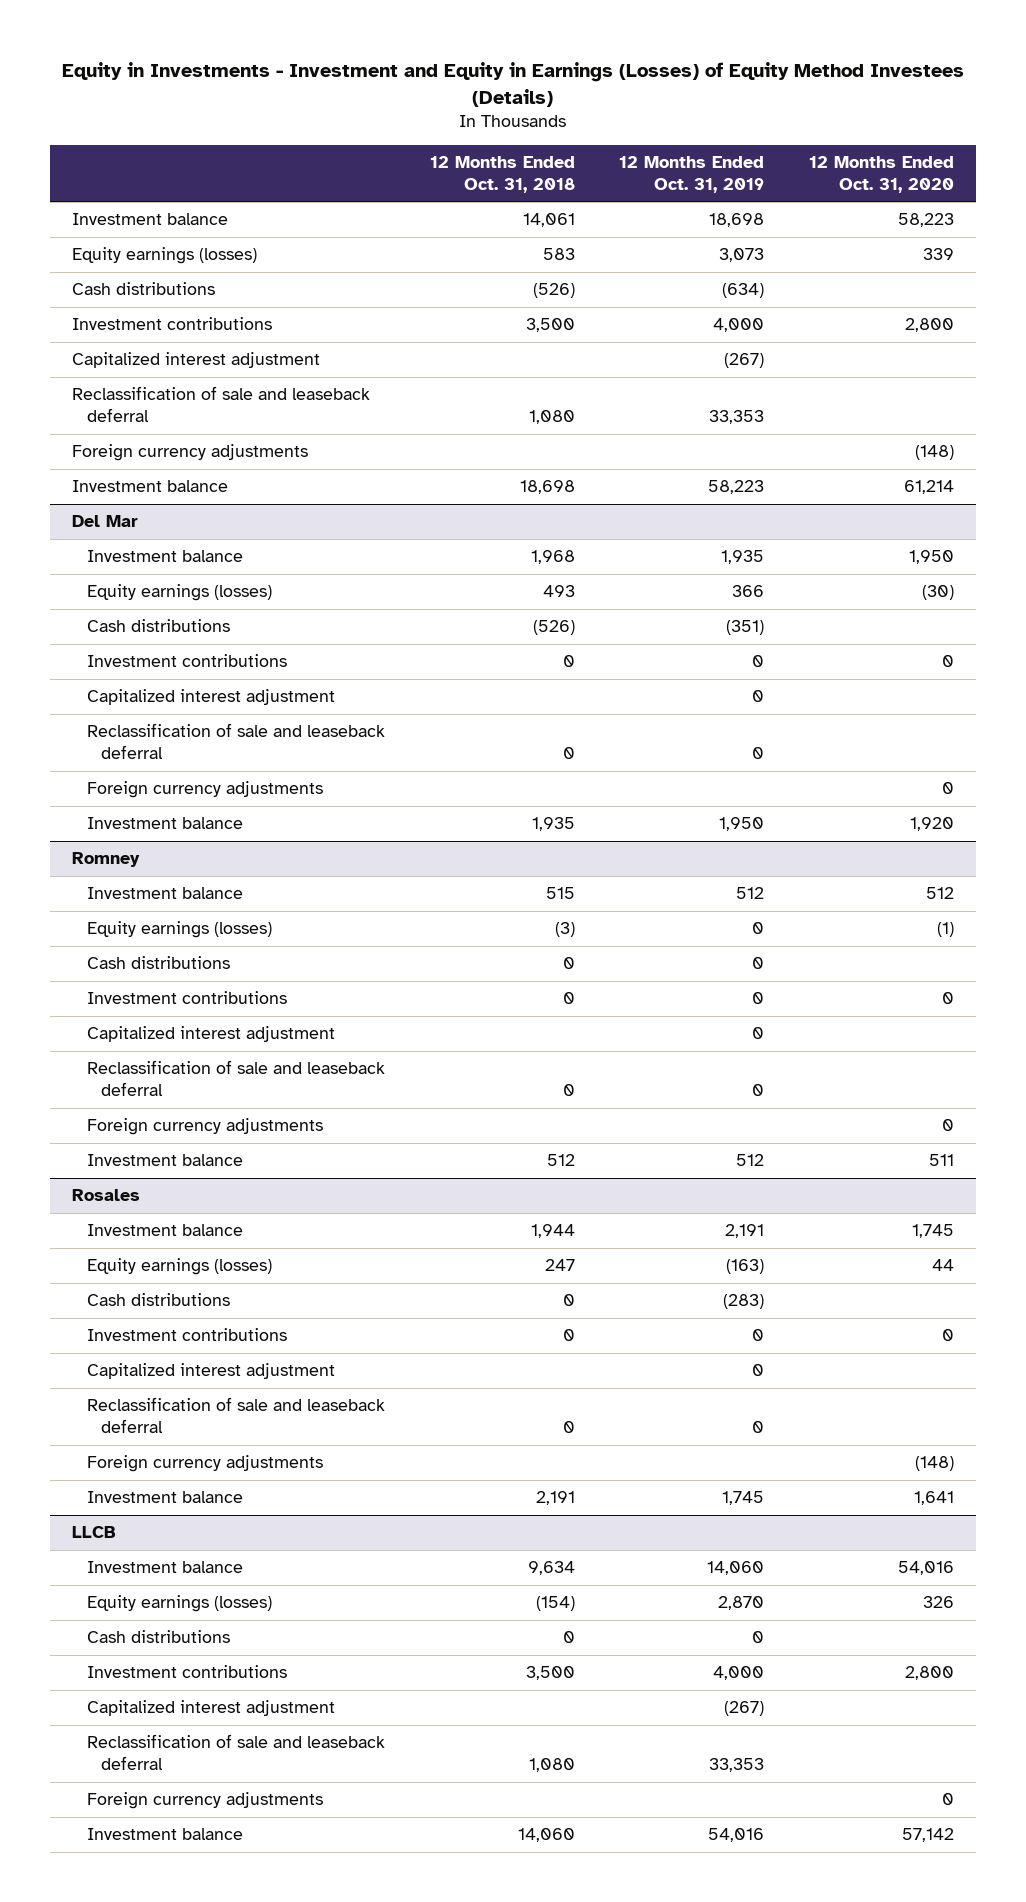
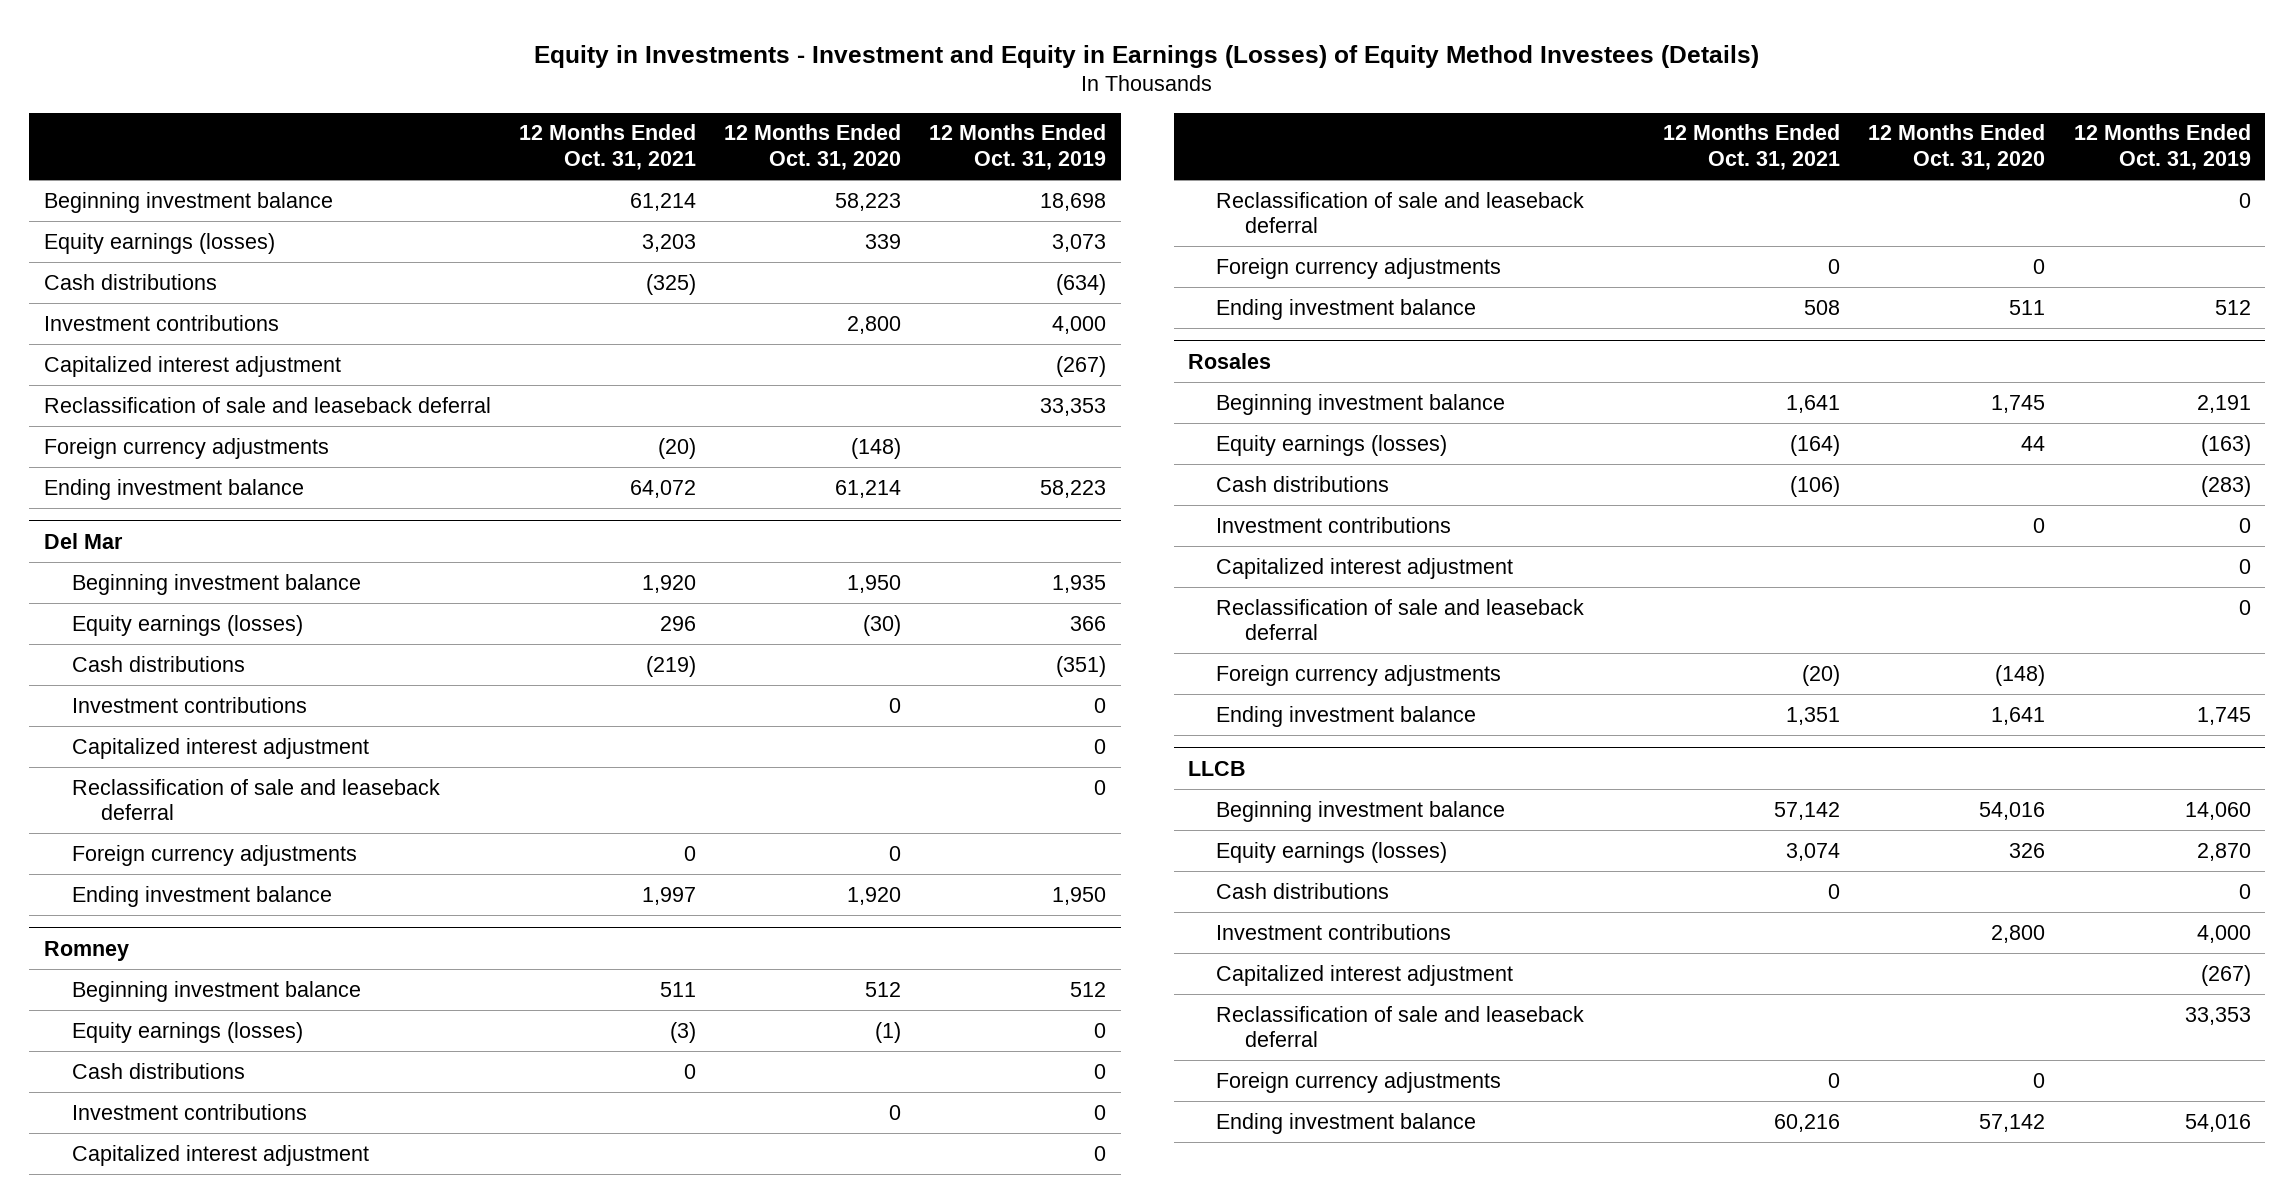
[429,155,575,193] 12 Months Ended Oct. 31, 2018 -> none
none -> [518,124,696,171] 12 Months Ended Oct. 31, 2021
[72,213,229,226] Investment balance -> [43,191,333,213] Beginning investment balance
[72,480,229,493] Investment balance -> [43,478,304,500] Ending investment balance
[86,550,243,563] Investment balance -> [72,573,362,595] Beginning investment balance
[86,817,243,830] Investment balance -> [72,885,333,907] Ending investment balance
[86,887,243,900] Investment balance -> [72,980,362,1002] Beginning investment balance
[86,1154,243,1167] Investment balance -> [1216,298,1477,320] Ending investment balance
[86,1224,243,1237] Investment balance -> [1216,393,1506,415] Beginning investment balance
[86,1491,243,1504] Investment balance -> [1216,705,1477,727] Ending investment balance
[86,1561,243,1574] Investment balance -> [1216,800,1506,822] Beginning investment balance
[86,1828,243,1841] Investment balance -> [1216,1112,1477,1134] Ending investment balance

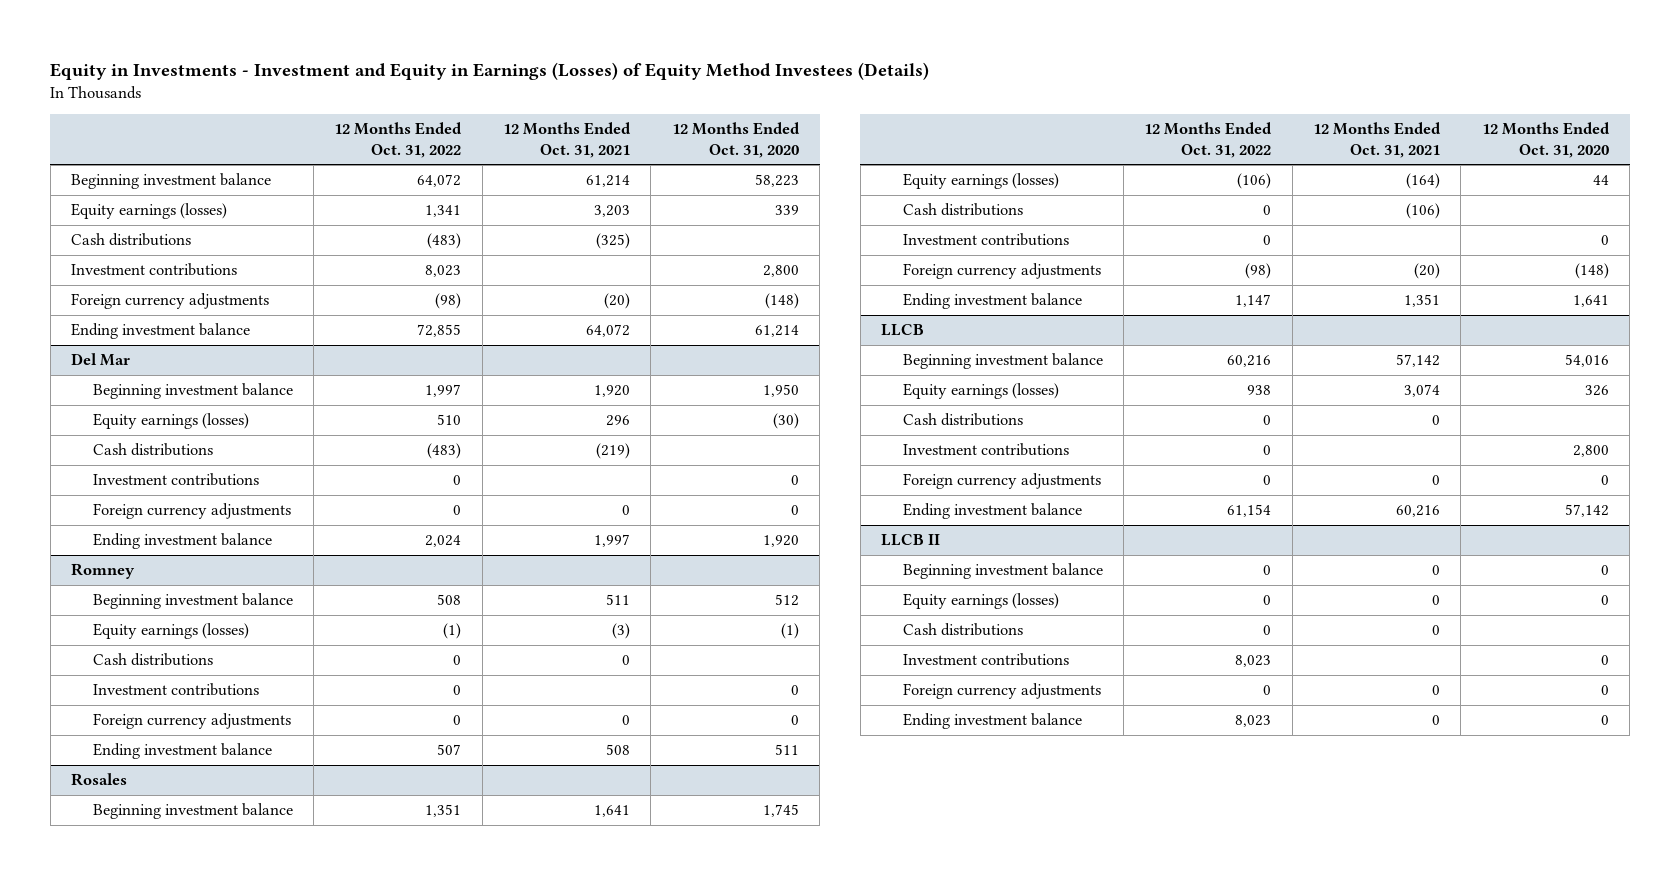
[929,124,1107,171] 12 Months Ended Oct. 31, 2019 -> none
none -> [334,122,463,158] 12 Months Ended Oct. 31, 2022
[43,355,341,377] Capitalized interest adjustment -> none
[43,396,491,413] Reclassification of sale and leaseback deferral -> none
[72,737,370,759] Capitalized interest adjustment -> none
[72,778,441,821] Reclassification of sale and leaseback deferral -> none
[72,1144,370,1166] Capitalized interest adjustment -> none
[1216,191,1585,234] Reclassification of sale and leaseback deferral -> none
[1216,557,1514,579] Capitalized interest adjustment -> none
[1216,598,1585,641] Reclassification of sale and leaseback deferral -> none
[1216,964,1514,986] Capitalized interest adjustment -> none
[1216,1005,1585,1048] Reclassification of sale and leaseback deferral -> none
none -> [881,534,941,547] LLCB II
none -> [902,563,1103,580] Beginning investment balance
none -> [902,593,1059,610] Equity earnings (losses)
none -> [902,623,1023,637] Cash distributions
none -> [902,653,1069,667] Investment contributions
none -> [902,683,1101,700] Foreign currency adjustments
none -> [902,713,1082,730] Ending investment balance

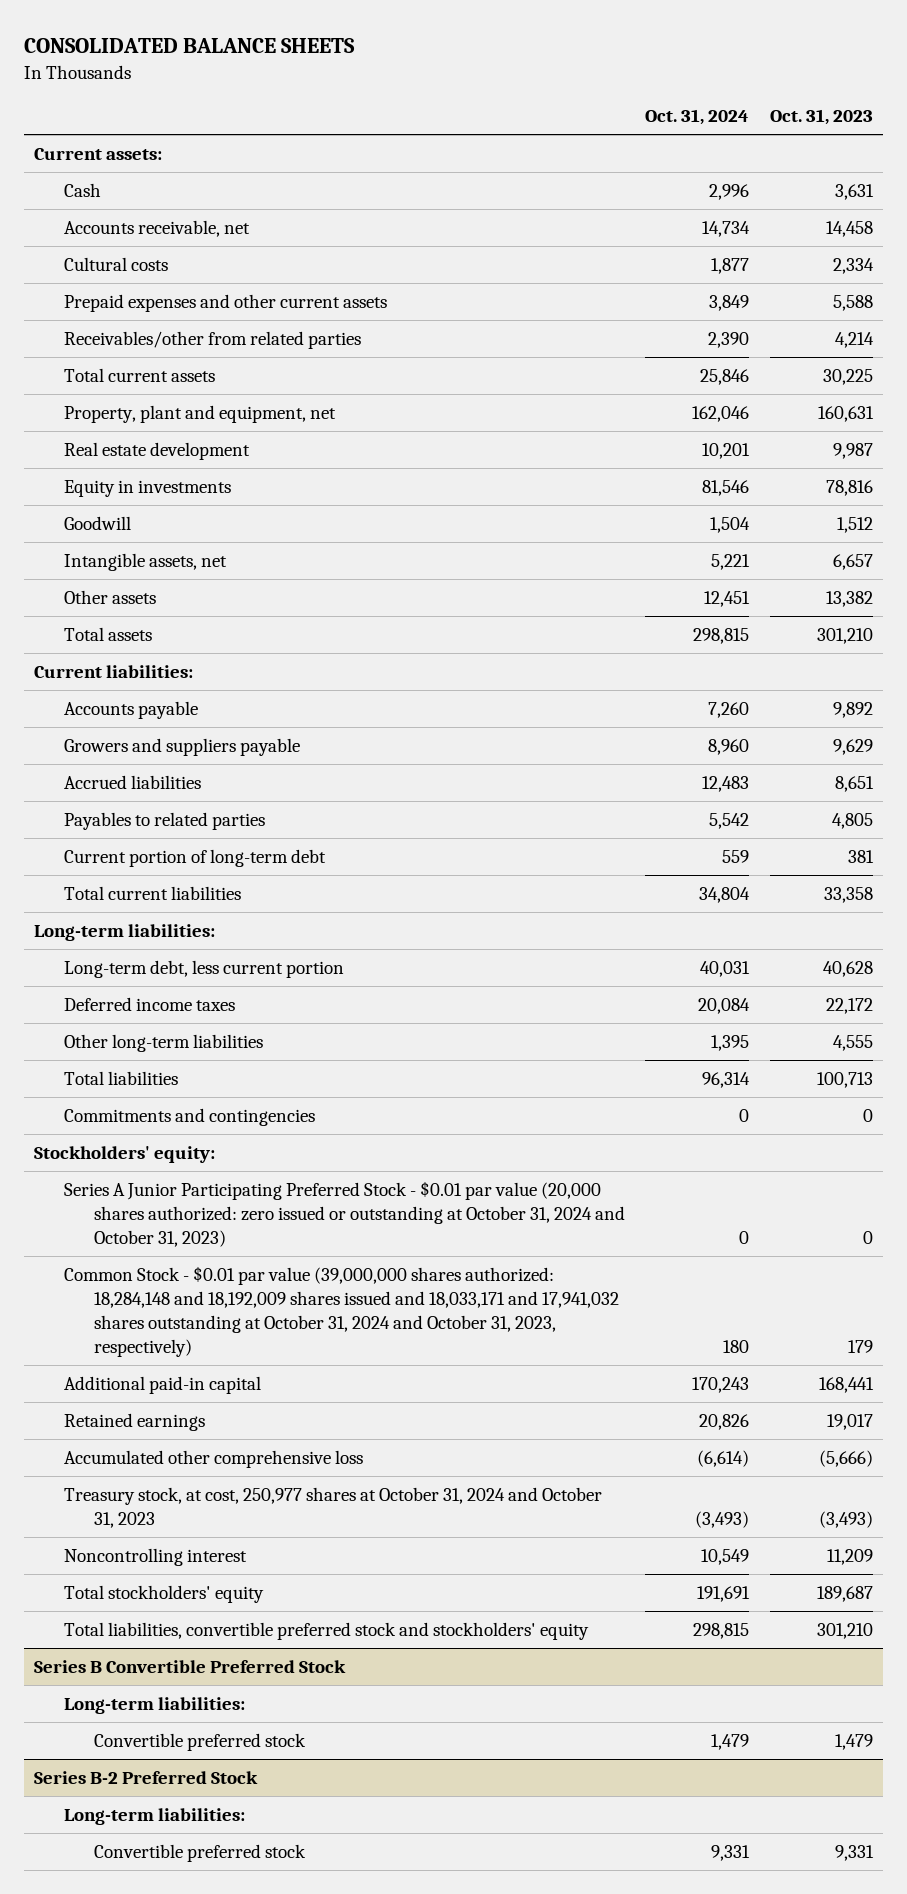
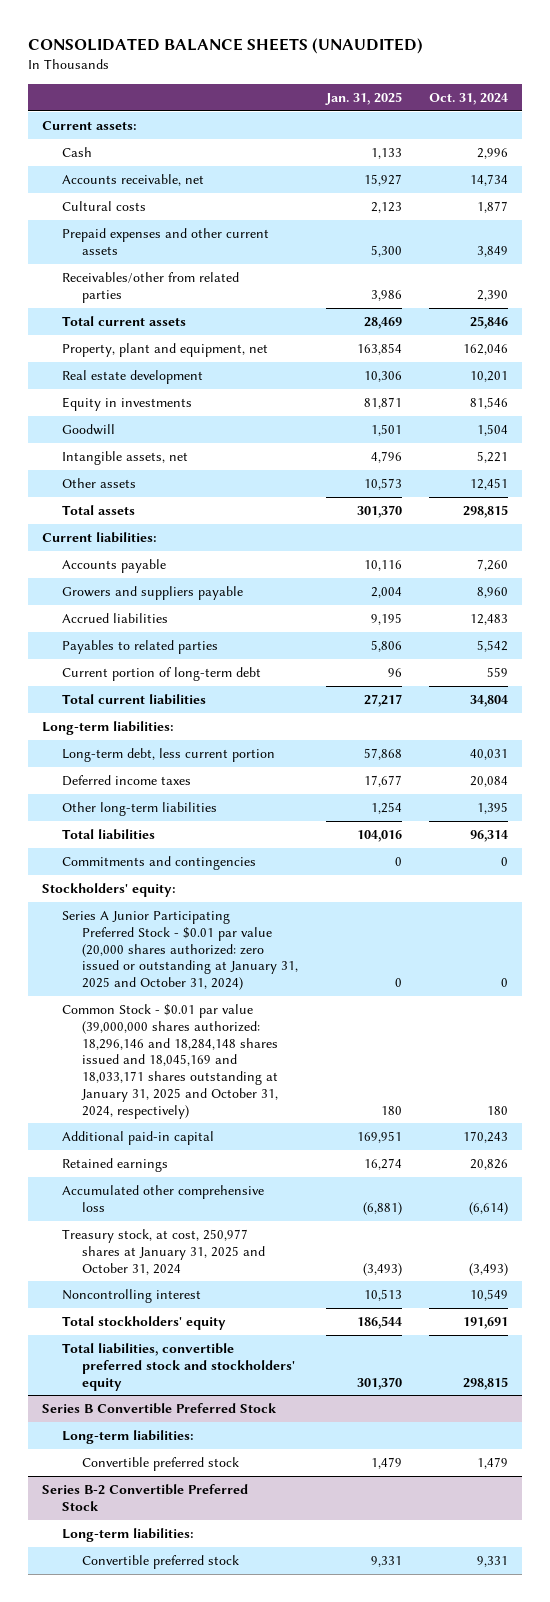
[23,38,355,54] CONSOLIDATED BALANCE SHEETS -> [28,38,424,55] CONSOLIDATED BALANCE SHEETS (UNAUDITED)
[769,109,873,126] Oct. 31, 2023 -> none
none -> [324,91,402,105] Jan. 31, 2025
[63,1180,625,1247] Series A Junior Participating Preferred Stock - $0.01 par value (20,000 shares authorized: zero issued or outstanding at October 31, 2024 and October 31, 2023) -> [61,911,298,991] Series A Junior Participating Preferred Stock - $0.01 par value (20,000 shares authorized: zero issued or outstanding at January 31, 2025 and October 31, 2024)
[63,1265,619,1357] Common Stock - $0.01 par value (39,000,000 shares authorized: 18,284,148 and 18,192,009 shares issued and 18,033,171 and 17,941,032 shares outstanding at October 31, 2024 and October 31, 2023, respectively) -> [61,1004,278,1119] Common Stock - $0.01 par value (39,000,000 shares authorized: 18,296,146 and 18,284,148 shares issued and 18,045,169 and 18,033,171 shares outstanding at January 31, 2025 and October 31, 2024, respectively)
[63,1486,602,1528] Treasury stock, at cost, 250,977 shares at October 31, 2024 and October 31, 2023 -> [61,1229,265,1275] Treasury stock, at cost, 250,977 shares at January 31, 2025 and October 31, 2024
[33,1770,258,1784] Series B-2 Preferred Stock -> [42,1484,249,1511] Series B-2 Convertible Preferred Stock

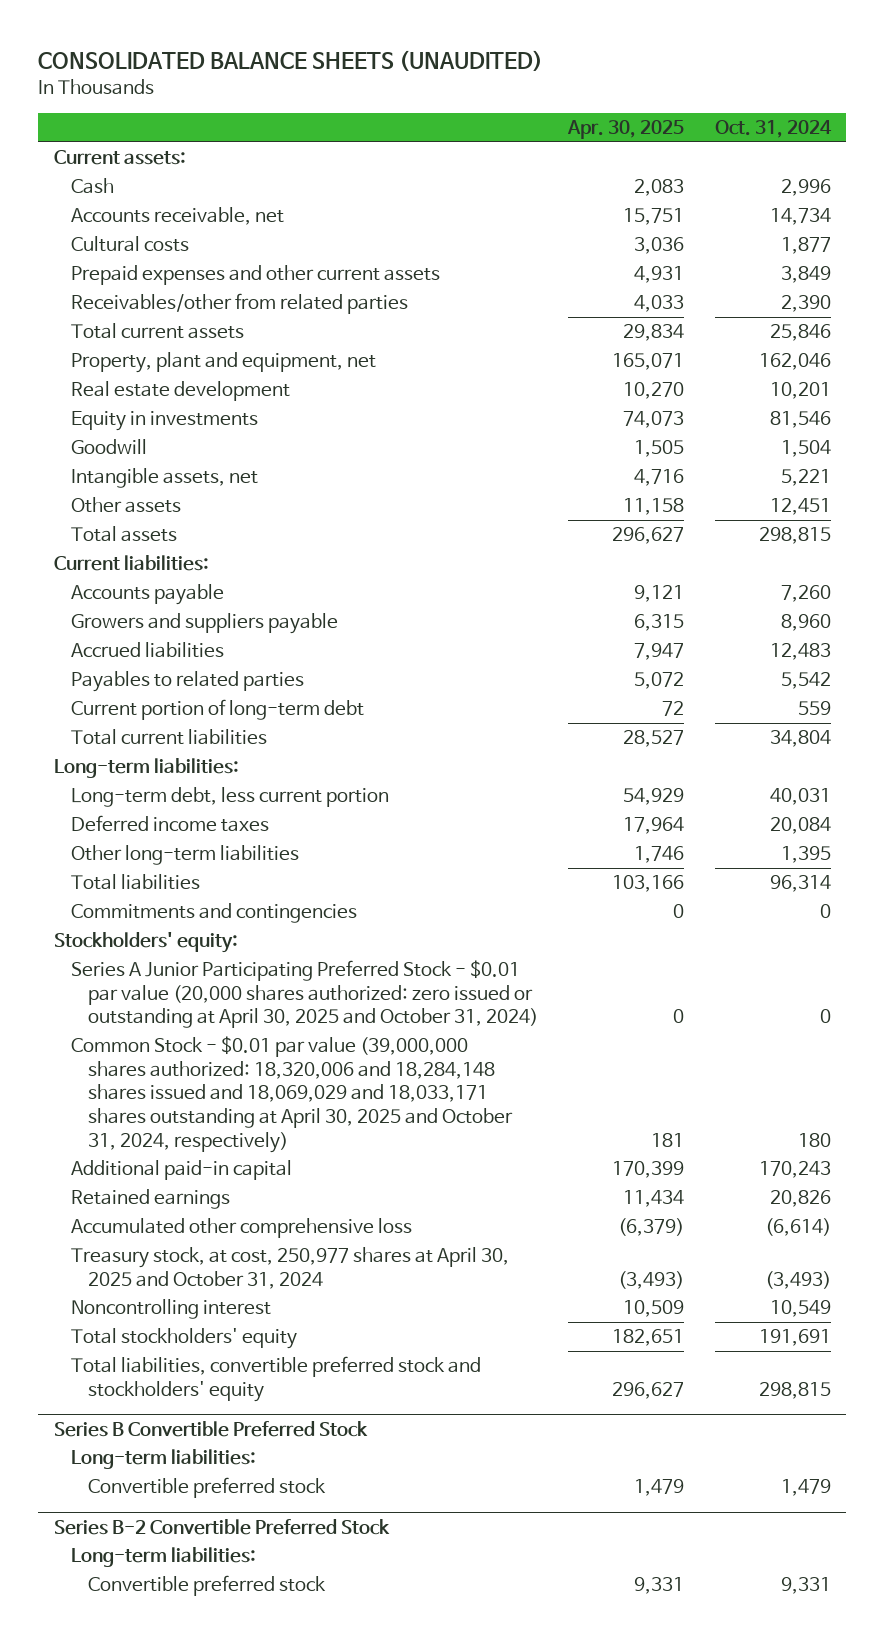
[324,91,402,105] Jan. 31, 2025 -> none
none -> [567,120,685,140] Apr. 30, 2025
[61,911,298,991] Series A Junior Participating Preferred Stock - $0.01 par value (20,000 shares authorized: zero issued or outstanding at January 31, 2025 and October 31, 2024) -> [70,960,539,1029] Series A Junior Participating Preferred Stock - $0.01 par value (20,000 shares authorized: zero issued or outstanding at April 30, 2025 and October 31, 2024)
[61,1004,278,1119] Common Stock - $0.01 par value (39,000,000 shares authorized: 18,296,146 and 18,284,148 shares issued and 18,045,169 and 18,033,171 shares outstanding at January 31, 2025 and October 31, 2024, respectively) -> [70,1036,514,1153] Common Stock - $0.01 par value (39,000,000 shares authorized: 18,320,006 and 18,284,148 shares issued and 18,069,029 and 18,033,171 shares outstanding at April 30, 2025 and October 31, 2024, respectively)
[61,1229,265,1275] Treasury stock, at cost, 250,977 shares at January 31, 2025 and October 31, 2024 -> [70,1247,509,1289] Treasury stock, at cost, 250,977 shares at April 30, 2025 and October 31, 2024

